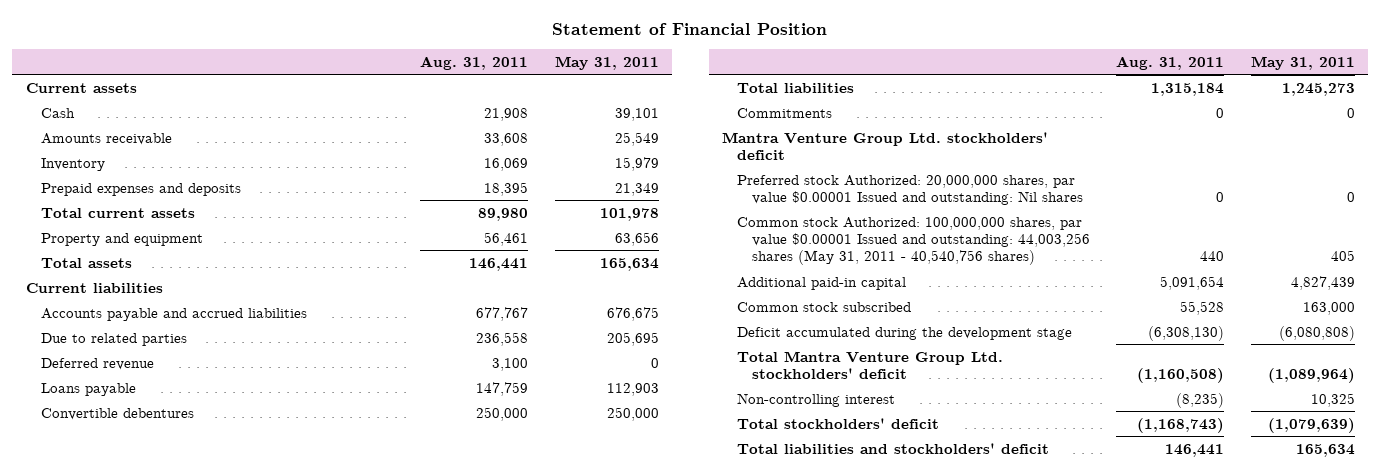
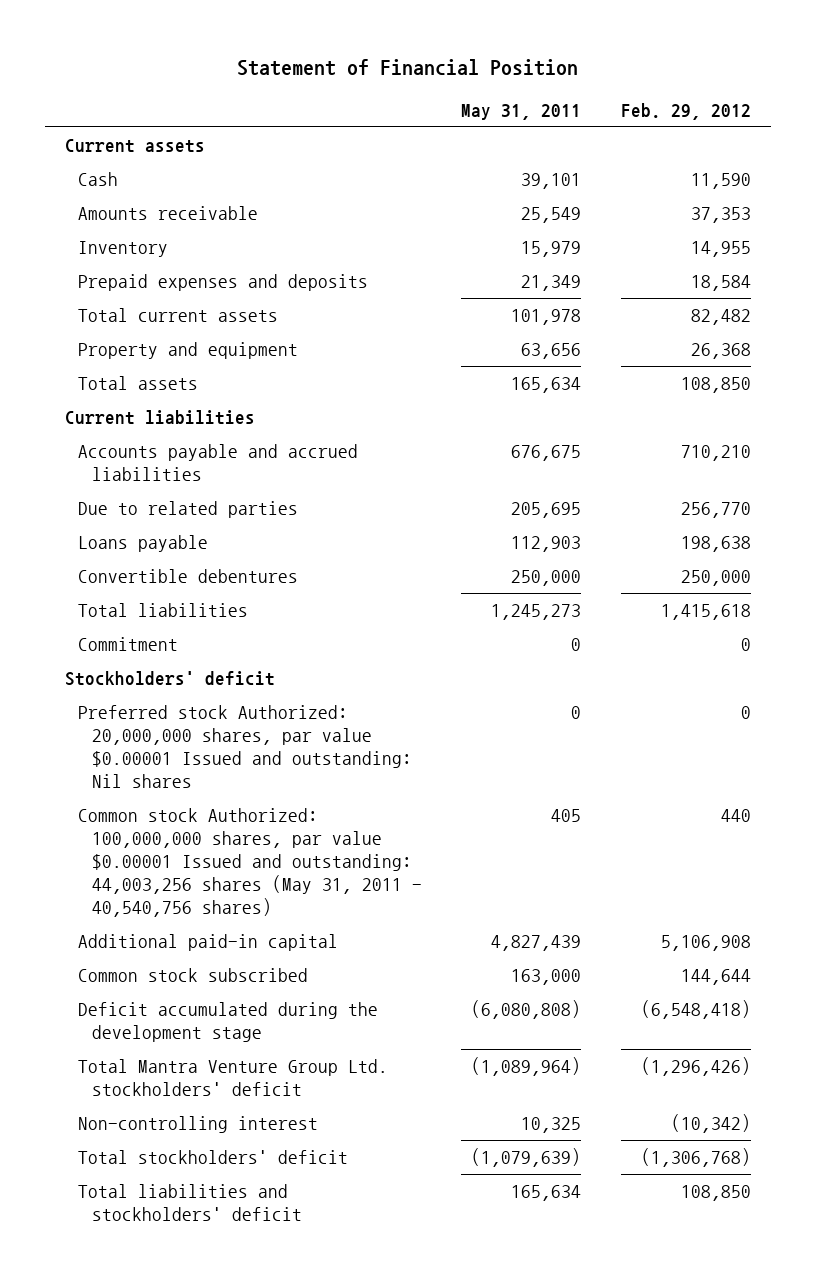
[420,55,529,70] Aug. 31, 2011 -> none
none -> [621,103,752,121] Feb. 29, 2012
[40,357,154,370] Deferred revenue -> none
[736,107,832,118] Commitments -> [78,636,179,651] Commitment
[721,131,1048,160] Mantra Venture Group Ltd. stockholders' deficit -> [64,670,275,686] Stockholders' deficit

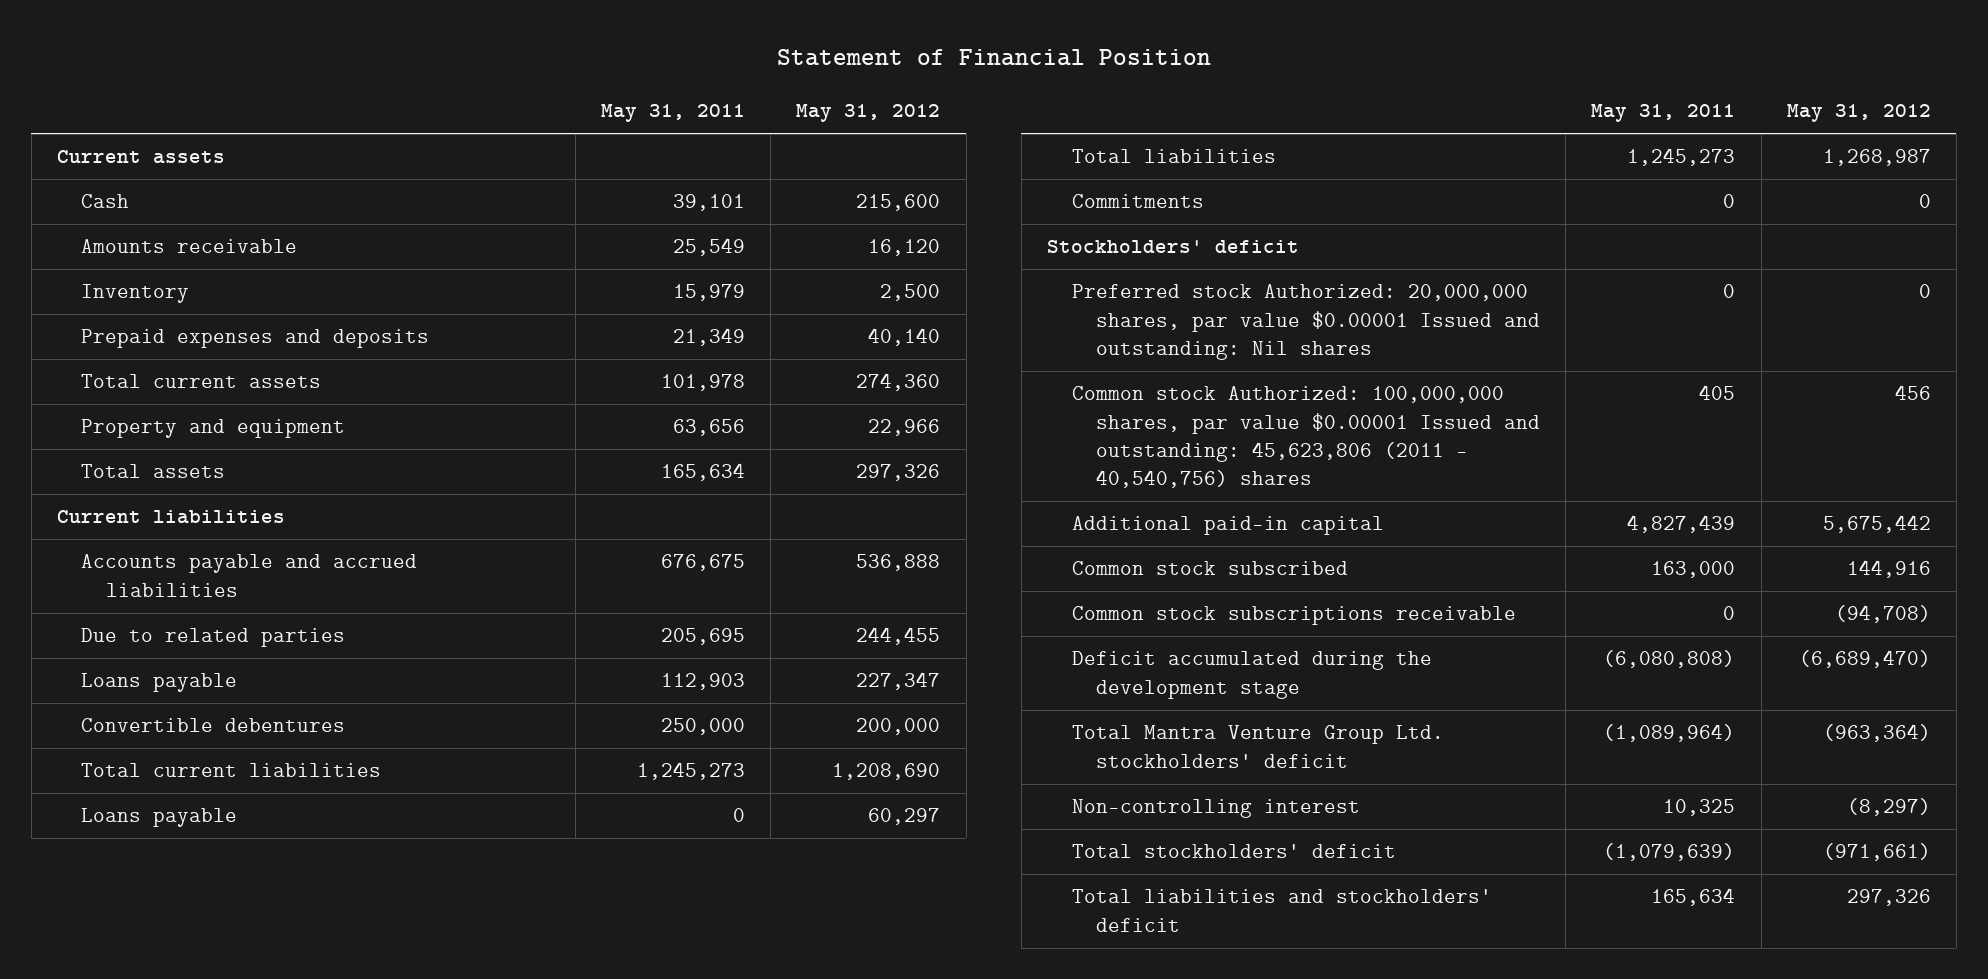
[621,103,752,121] Feb. 29, 2012 -> none
none -> [796,104,941,123] May 31, 2012
none -> [81,763,382,778] Total current liabilities
none -> [81,808,238,828] Loans payable
[78,636,179,651] Commitment -> [1071,194,1204,209] Commitments
[78,807,422,918] Common stock Authorized: 100,000,000 shares, par value $0.00001 Issued and outstanding: 44,003,256 shares (May 31, 2011 - 40,540,756 shares) -> [1071,386,1540,488] Common stock Authorized: 100,000,000 shares, par value $0.00001 Issued and outstanding: 45,623,806 (2011 - 40,540,756) shares
none -> [1071,606,1516,626] Common stock subscriptions receivable

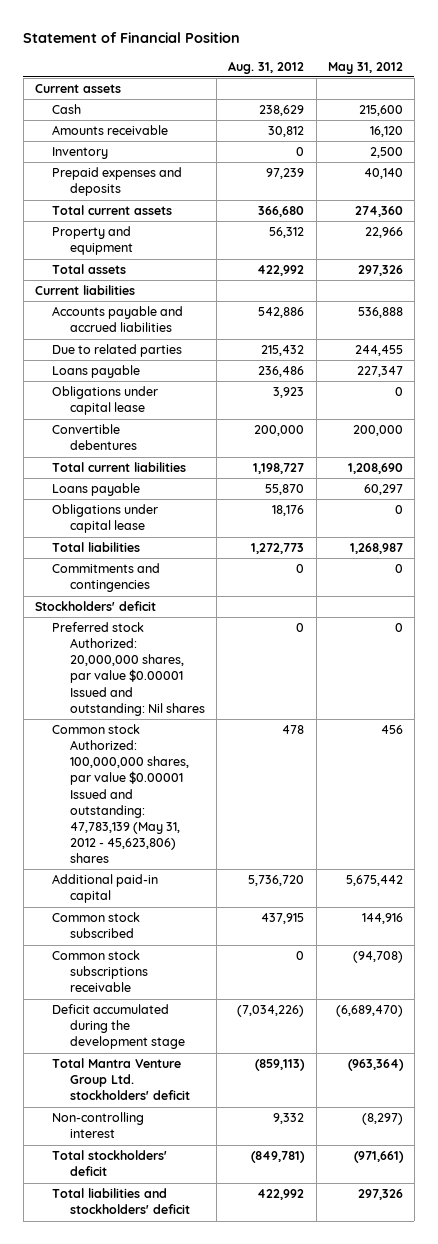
[601,104,746,123] May 31, 2011 -> none
none -> [228,60,305,74] Aug. 31, 2012
none -> [52,386,159,416] Obligations under capital lease
none -> [52,504,159,534] Obligations under capital lease
[1071,194,1204,209] Commitments -> [52,563,161,593] Commitments and contingencies
[1071,386,1540,488] Common stock Authorized: 100,000,000 shares, par value $0.00001 Issued and outstanding: 45,623,806 (2011 - 40,540,756) shares -> [52,724,190,863] Common stock Authorized: 100,000,000 shares, par value $0.00001 Issued and outstanding: 47,783,139 (May 31, 2012 - 45,623,806) shares

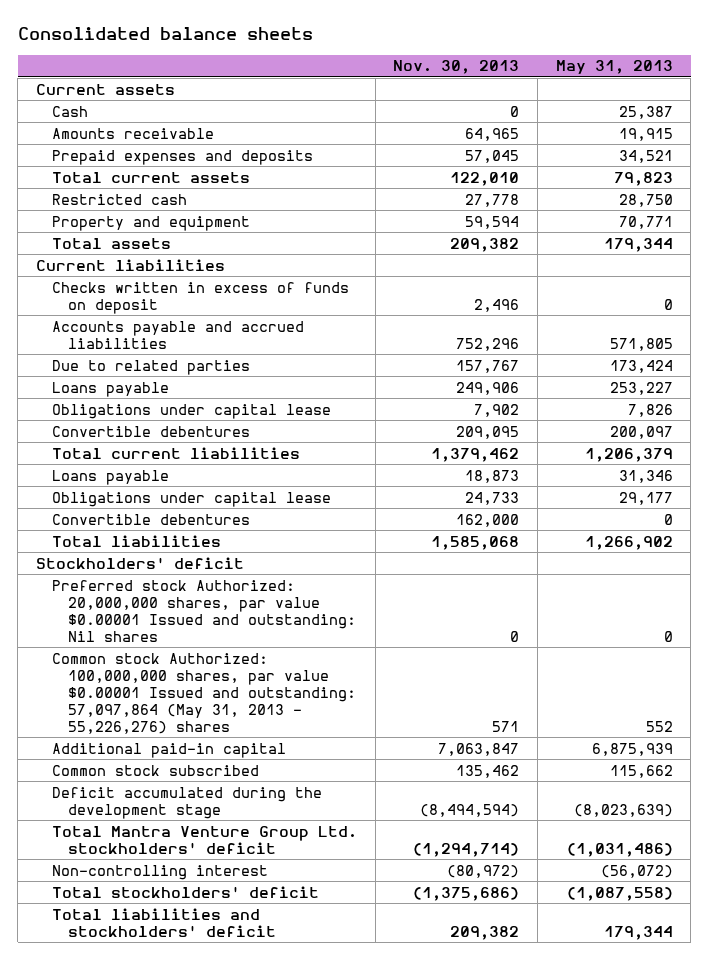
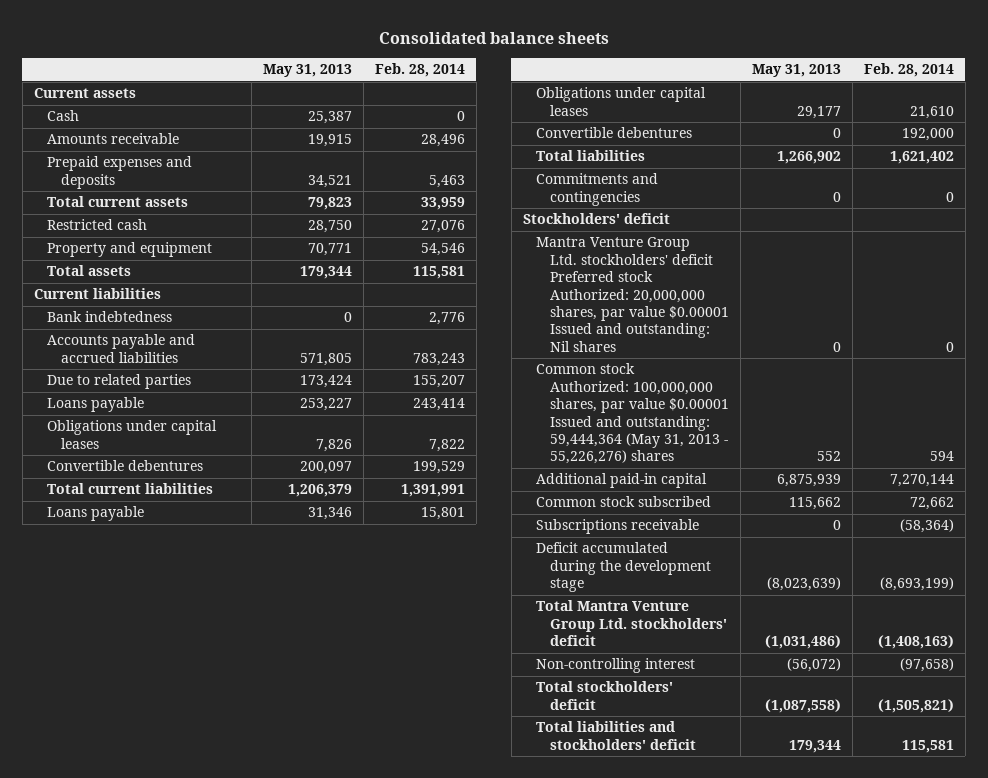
[393,60,520,75] Nov. 30, 2013 -> none
none -> [374,63,465,78] Feb. 28, 2014
[52,281,350,314] Checks written in excess of funds on deposit -> [47,311,173,323] Bank indebtedness
[52,403,332,419] Obligations under capital lease -> [47,420,218,449] Obligations under capital leases
[52,491,332,507] Obligations under capital lease -> [536,87,707,116] Obligations under capital leases
none -> [536,173,659,206] Commitments and contingencies
[52,579,357,642] Preferred stock Authorized: 20,000,000 shares, par value $0.00001 Issued and outstanding: Nil shares -> [536,237,729,352] Mantra Venture Group Ltd. stockholders' deficit Preferred stock Authorized: 20,000,000 shares, par value $0.00001 Issued and outstanding: Nil shares
[52,652,357,734] Common stock Authorized: 100,000,000 shares, par value $0.00001 Issued and outstanding: 57,097,864 (May 31, 2013 - 55,226,276) shares -> [536,363,729,465] Common stock Authorized: 100,000,000 shares, par value $0.00001 Issued and outstanding: 59,444,364 (May 31, 2013 - 55,226,276) shares
none -> [536,519,700,535] Subscriptions receivable

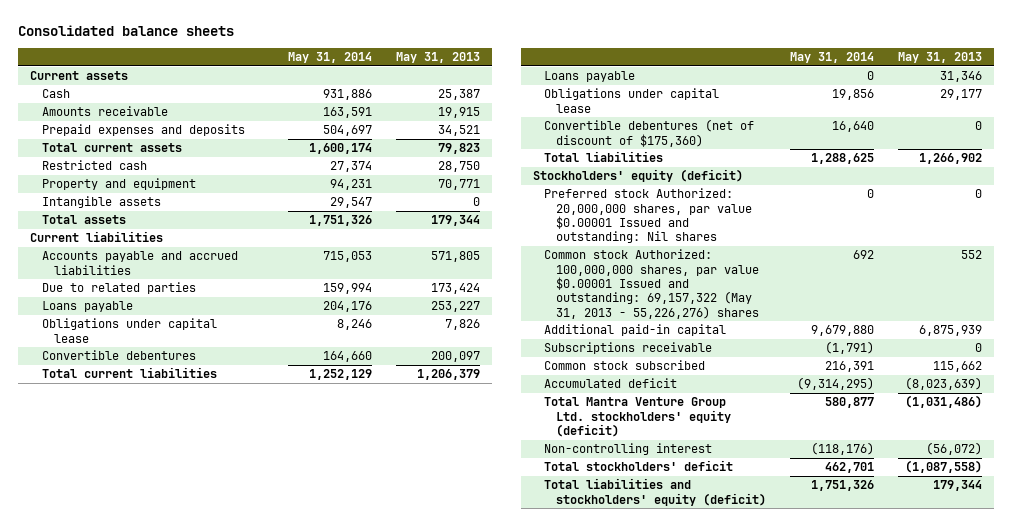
[374,63,465,78] Feb. 28, 2014 -> none
none -> [287,52,372,64] May 31, 2014
none -> [41,196,161,209] Intangible assets
[47,311,173,323] Bank indebtedness -> none
[47,420,218,449] Obligations under capital leases -> [41,318,217,343] Obligations under capital lease
[536,87,707,116] Obligations under capital leases -> [544,88,720,113] Obligations under capital lease
[536,127,693,139] Convertible debentures -> [544,119,755,147] Convertible debentures (net of discount of $175,360)
[536,173,659,206] Commitments and contingencies -> none
[522,213,670,225] Stockholders' deficit -> [532,169,743,183] Stockholders' equity (deficit)
[536,237,729,352] Mantra Venture Group Ltd. stockholders' deficit Preferred stock Authorized: 20,000,000 shares, par value $0.00001 Issued and outstanding: Nil shares -> [544,188,753,244] Preferred stock Authorized: 20,000,000 shares, par value $0.00001 Issued and outstanding: Nil shares
[536,363,729,465] Common stock Authorized: 100,000,000 shares, par value $0.00001 Issued and outstanding: 59,444,364 (May 31, 2013 - 55,226,276) shares -> [544,249,760,319] Common stock Authorized: 100,000,000 shares, par value $0.00001 Issued and outstanding: 69,157,322 (May 31, 2013 - 55,226,276) shares
[536,496,712,508] Common stock subscribed -> [544,360,706,371] Common stock subscribed
[536,542,711,593] Deficit accumulated during the development stage -> [544,378,678,389] Accumulated deficit
[536,600,727,647] Total Mantra Venture Group Ltd. stockholders' deficit -> [544,397,732,437] Total Mantra Venture Group Ltd. stockholders' equity (deficit)
[536,721,696,750] Total liabilities and stockholders' deficit -> [544,478,767,506] Total liabilities and stockholders' equity (deficit)

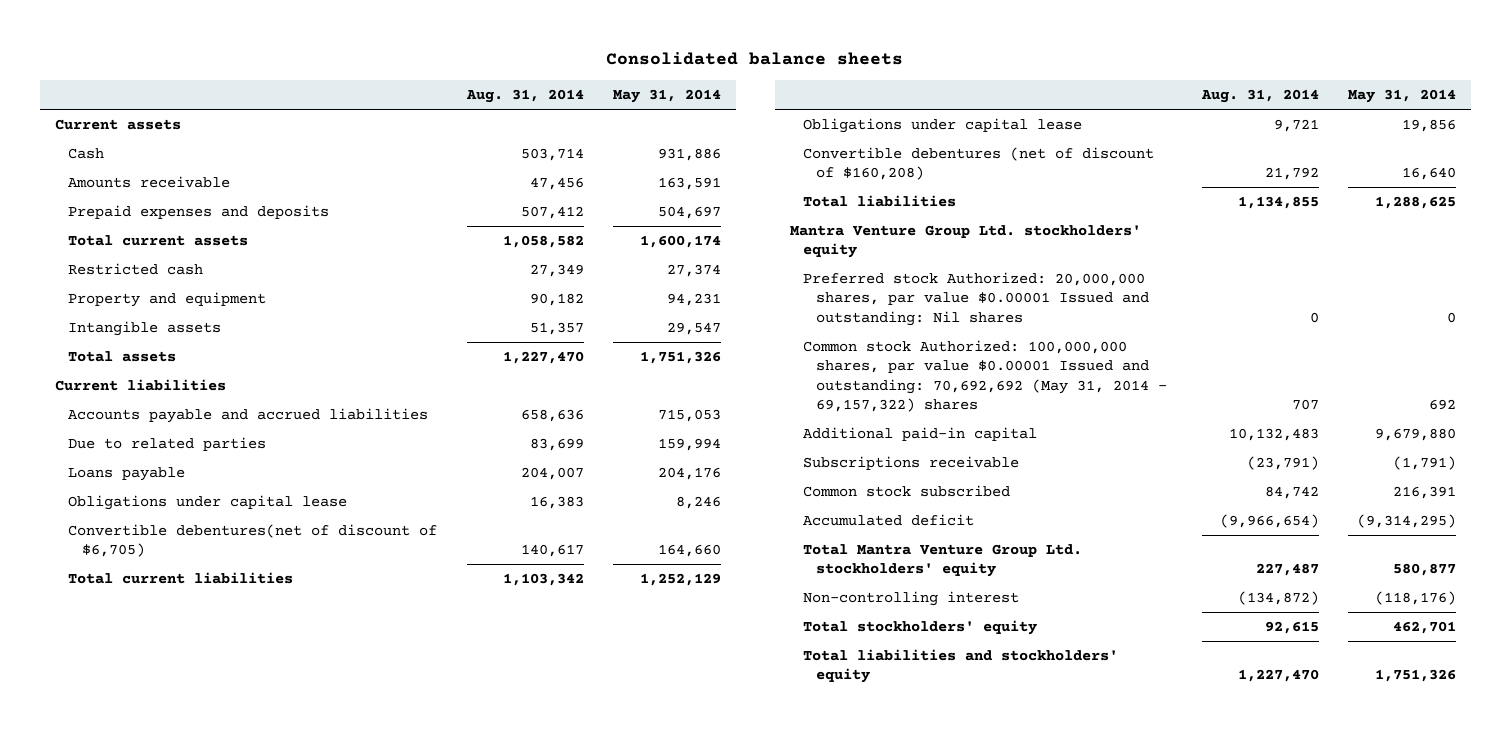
[395,52,480,64] May 31, 2013 -> none
none -> [465,89,584,104] Aug. 31, 2014
[41,350,196,361] Convertible debentures -> [68,524,438,558] Convertible debentures(net of discount of $6,705)
[544,71,636,83] Loans payable -> none
[544,119,755,147] Convertible debentures (net of discount of $175,360) -> [803,147,1155,181] Convertible debentures (net of discount of $160,208)
[532,169,743,183] Stockholders' equity (deficit) -> none
none -> [789,225,1141,259] Mantra Venture Group Ltd. stockholders' equity
[544,249,760,319] Common stock Authorized: 100,000,000 shares, par value $0.00001 Issued and outstanding: 69,157,322 (May 31, 2013 - 55,226,276) shares -> [803,340,1168,413] Common stock Authorized: 100,000,000 shares, par value $0.00001 Issued and outstanding: 70,692,692 (May 31, 2014 - 69,157,322) shares
[544,397,732,437] Total Mantra Venture Group Ltd. stockholders' equity (deficit) -> [803,544,1083,578] Total Mantra Venture Group Ltd. stockholders' equity
[544,460,734,472] Total stockholders' deficit -> [803,620,1038,636] Total stockholders' equity
[544,478,767,506] Total liabilities and stockholders' equity (deficit) -> [803,649,1119,684] Total liabilities and stockholders' equity

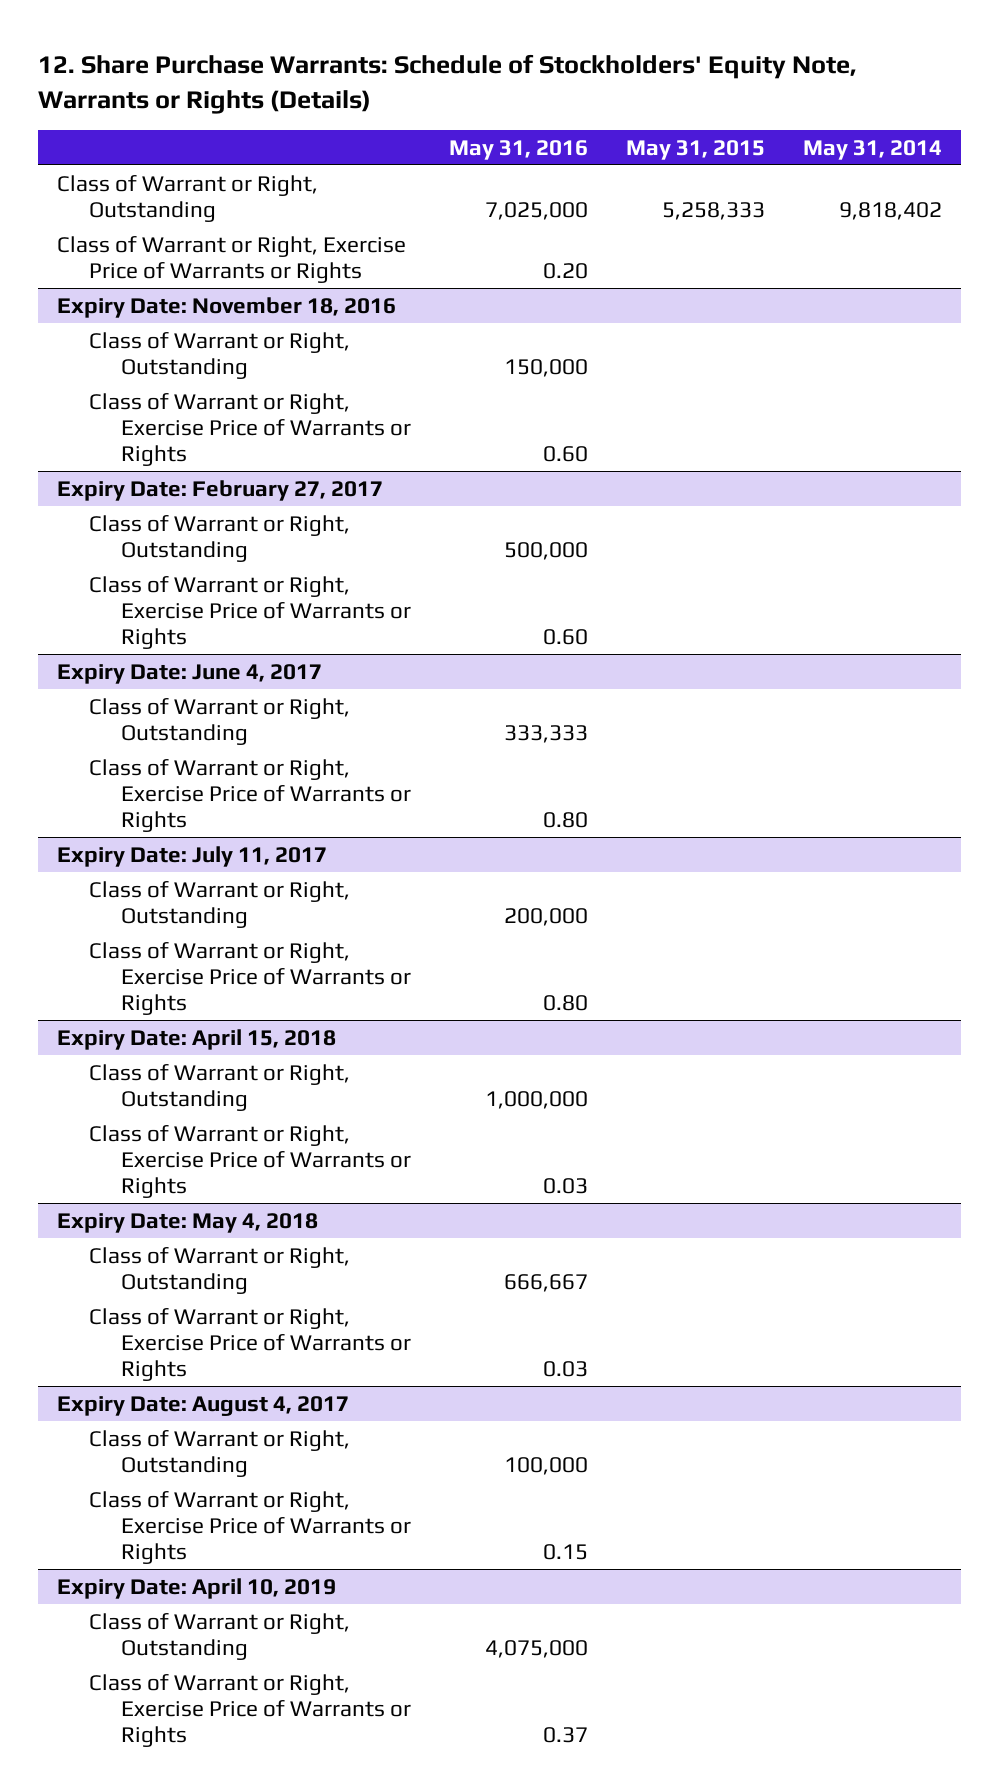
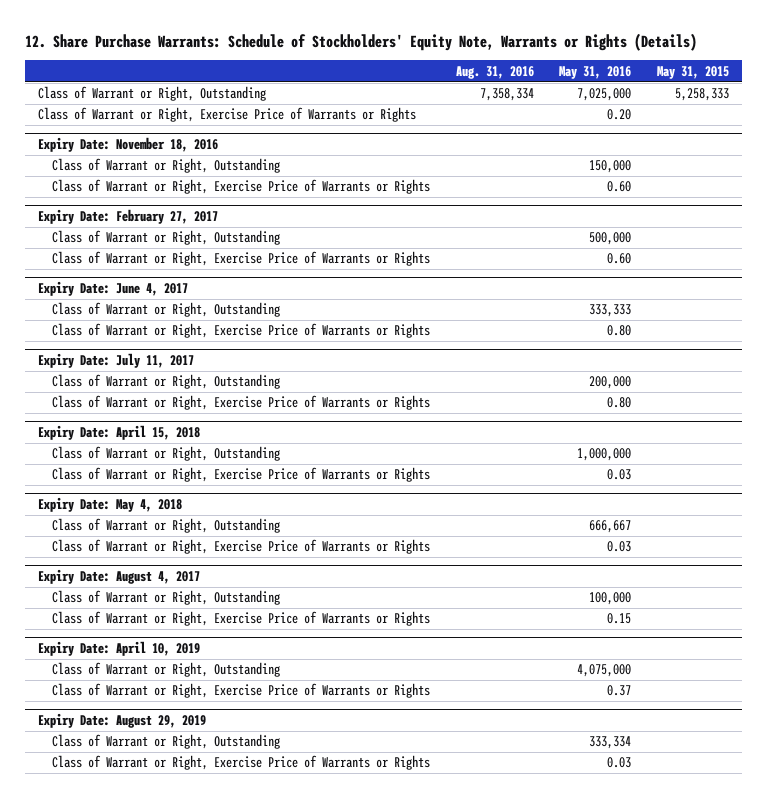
[803,139,943,160] May 31, 2014 -> none
none -> [455,65,534,79] Aug. 31, 2016
none -> [37,713,206,729] Expiry Date: August 29, 2019
none -> [51,734,280,750] Class of Warrant or Right, Outstanding
none -> [51,755,430,771] Class of Warrant or Right, Exercise Price of Warrants or Rights

